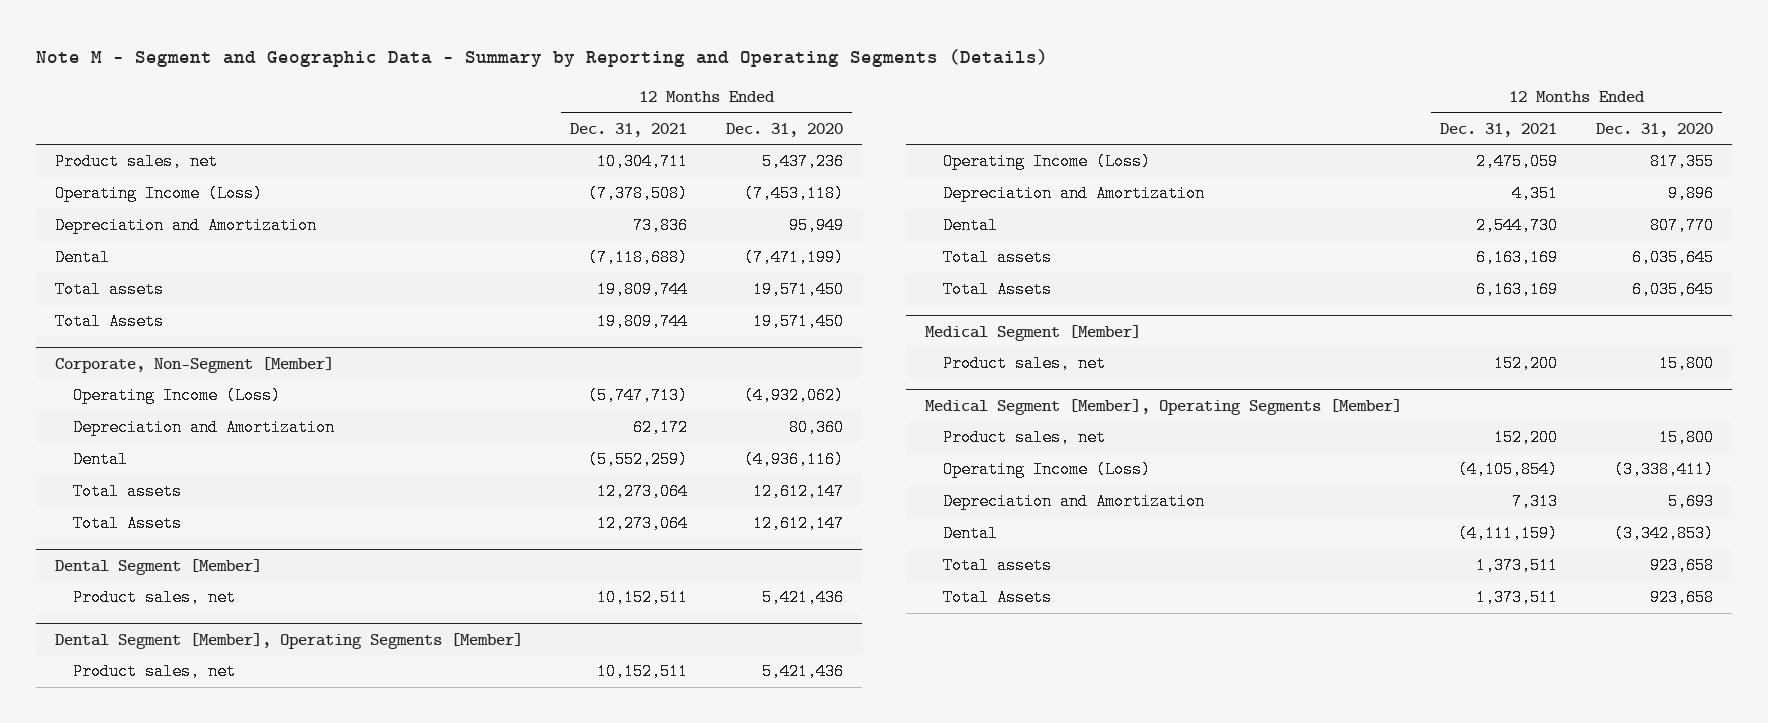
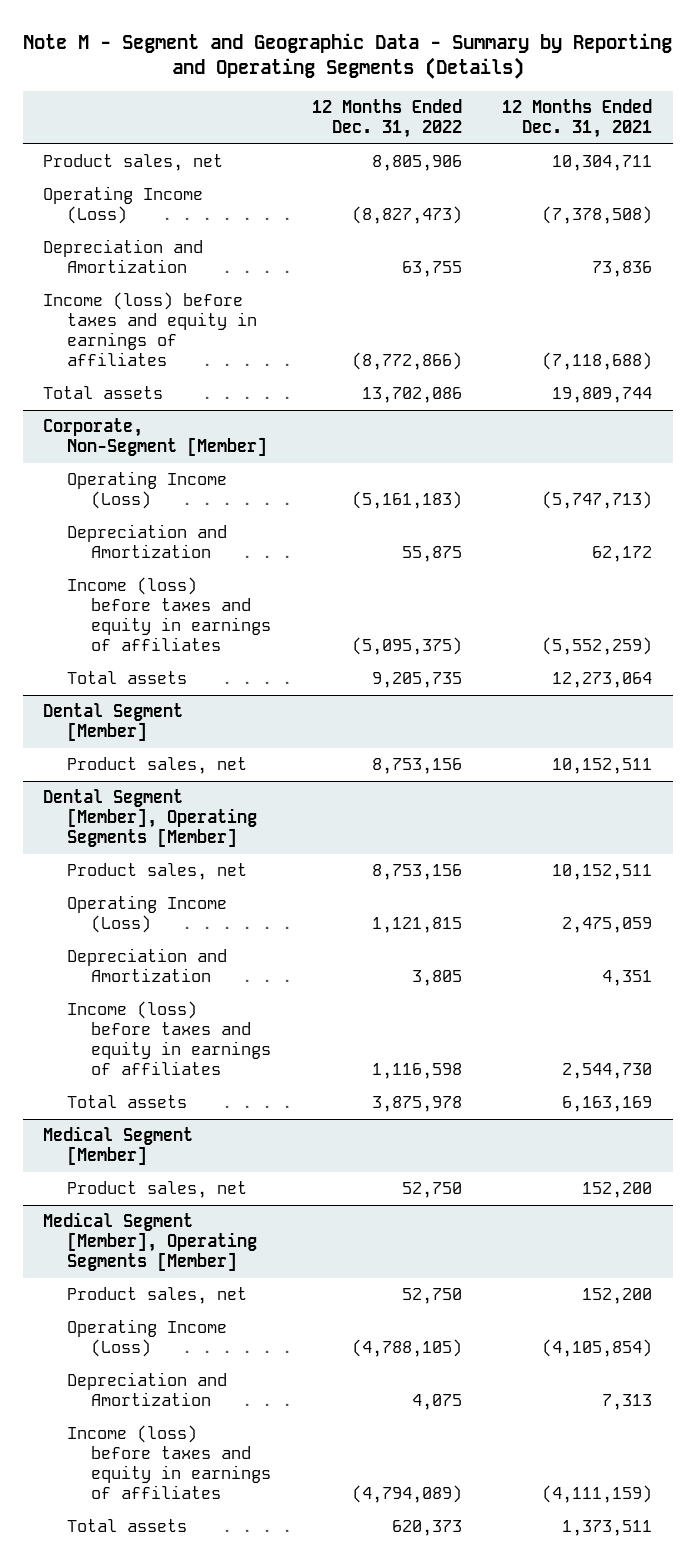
[725,122,843,137] Dec. 31, 2020 -> none
none -> [311,99,462,139] 12 Months Ended Dec. 31, 2022
[55,249,111,267] Dental -> [43,292,258,367] Income (loss) before taxes and equity in earnings of affiliates
[55,313,165,331] Total Assets -> none
[72,451,128,469] Dental -> [67,577,272,652] Income (loss) before taxes and equity in earnings of affiliates
[72,515,182,533] Total Assets -> none
[942,217,998,235] Dental -> [67,1001,272,1076] Income (loss) before taxes and equity in earnings of affiliates
[942,281,1052,299] Total Assets -> none
[942,525,998,543] Dental -> [67,1425,272,1500] Income (loss) before taxes and equity in earnings of affiliates
[942,589,1052,607] Total Assets -> none

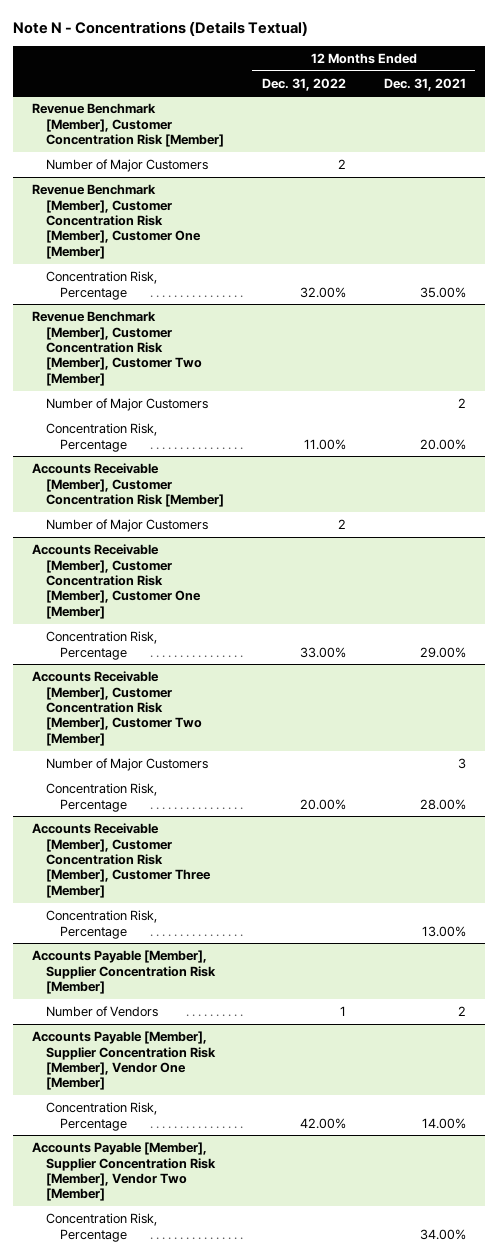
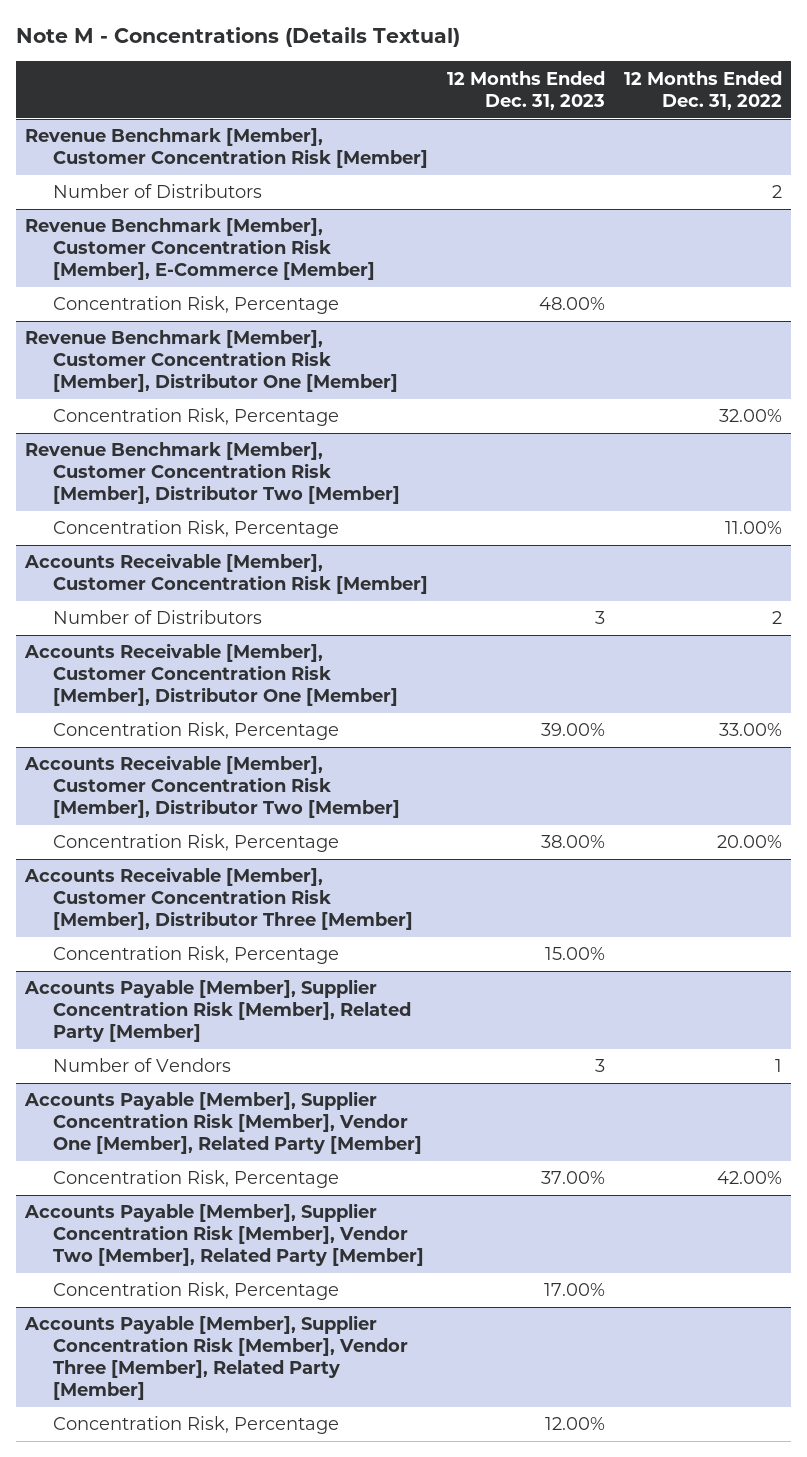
[12,20,308,36] Note N - Concentrations (Details Textual) -> [15,27,460,48] Note M - Concentrations (Details Textual)
[383,77,466,91] Dec. 31, 2021 -> none
none -> [446,70,605,110] 12 Months Ended Dec. 31, 2023
[45,159,208,173] Number of Major Customers -> none
none -> [52,184,262,199] Number of Distributors
none -> [25,218,375,281] Revenue Benchmark [Member], Customer Concentration Risk [Member], E-Commerce [Member]
none -> [52,296,339,315] Concentration Risk, Percentage
[31,184,201,259] Revenue Benchmark [Member], Customer Concentration Risk [Member], Customer One [Member] -> [25,330,398,393] Revenue Benchmark [Member], Customer Concentration Risk [Member], Distributor One [Member]
[45,398,208,412] Number of Major Customers -> none
[31,311,202,386] Revenue Benchmark [Member], Customer Concentration Risk [Member], Customer Two [Member] -> [25,442,400,505] Revenue Benchmark [Member], Customer Concentration Risk [Member], Distributor Two [Member]
[45,519,208,533] Number of Major Customers -> none
none -> [52,610,262,625] Number of Distributors
[31,544,201,619] Accounts Receivable [Member], Customer Concentration Risk [Member], Customer One [Member] -> [24,643,398,707] Accounts Receivable [Member], Customer Concentration Risk [Member], Distributor One [Member]
[45,758,208,772] Number of Major Customers -> none
[31,671,202,746] Accounts Receivable [Member], Customer Concentration Risk [Member], Customer Two [Member] -> [24,755,400,819] Accounts Receivable [Member], Customer Concentration Risk [Member], Distributor Two [Member]
[31,823,211,898] Accounts Receivable [Member], Customer Concentration Risk [Member], Customer Three [Member] -> [24,867,413,931] Accounts Receivable [Member], Customer Concentration Risk [Member], Distributor Three [Member]
[31,950,216,995] Accounts Payable [Member], Supplier Concentration Risk [Member] -> [24,979,411,1043] Accounts Payable [Member], Supplier Concentration Risk [Member], Related Party [Member]
[31,1031,216,1091] Accounts Payable [Member], Supplier Concentration Risk [Member], Vendor One [Member] -> [24,1091,422,1155] Accounts Payable [Member], Supplier Concentration Risk [Member], Vendor One [Member], Related Party [Member]
[31,1142,216,1202] Accounts Payable [Member], Supplier Concentration Risk [Member], Vendor Two [Member] -> [24,1203,424,1267] Accounts Payable [Member], Supplier Concentration Risk [Member], Vendor Two [Member], Related Party [Member]
none -> [24,1315,408,1401] Accounts Payable [Member], Supplier Concentration Risk [Member], Vendor Three [Member], Related Party [Member]
none -> [52,1416,339,1435] Concentration Risk, Percentage

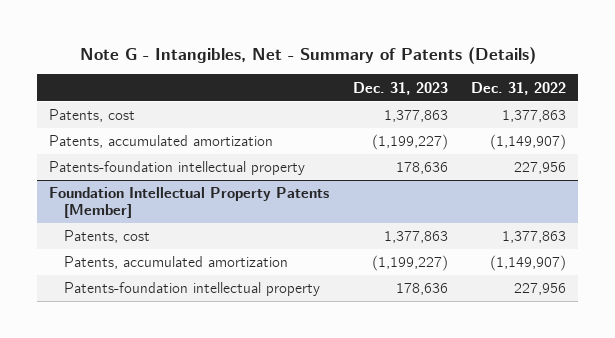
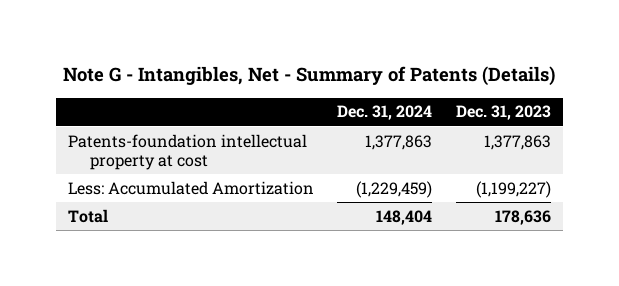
[471,81,567,95] Dec. 31, 2022 -> none
none -> [337,105,433,121] Dec. 31, 2024
[49,187,330,218] Foundation Intellectual Property Patents [Member] -> none
[63,230,150,244] Patents, cost -> none
[63,256,288,270] Patents, accumulated amortization -> none
[63,282,320,297] Patents-foundation intellectual property -> none
[49,109,136,123] Patents, cost -> [67,133,307,170] Patents-foundation intellectual property at cost
[49,135,274,149] Patents, accumulated amortization -> [67,180,314,195] Less: Accumulated Amortization
[49,161,306,176] Patents-foundation intellectual property -> [67,208,108,223] Total

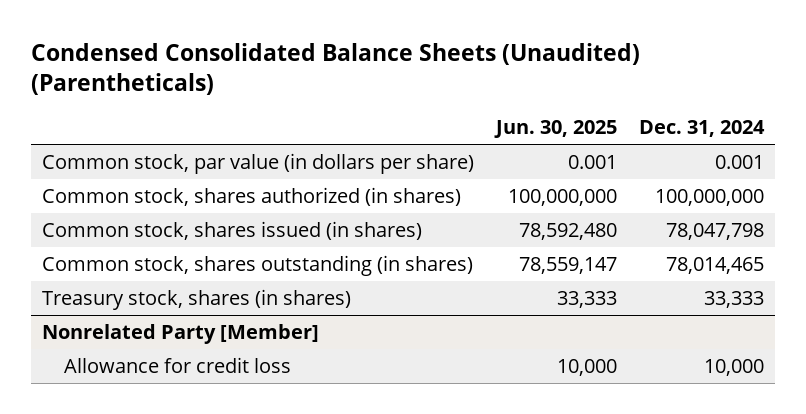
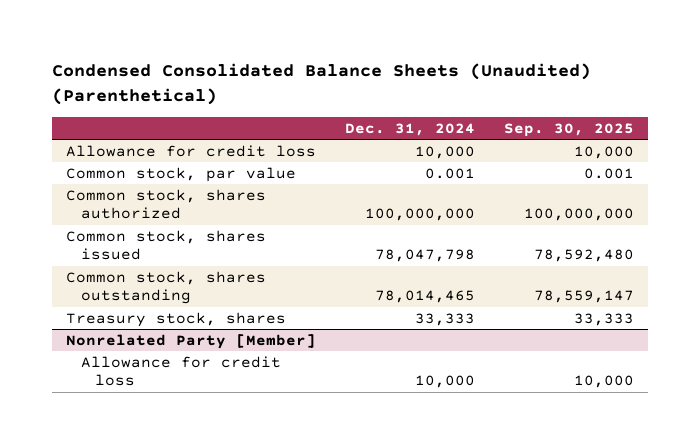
[30,43,640,96] Condensed Consolidated Balance Sheets (Unaudited) (Parentheticals) -> [51,63,591,106] Condensed Consolidated Balance Sheets (Unaudited) (Parenthetical)
[494,120,618,139] Jun. 30, 2025 -> none
none -> [503,122,634,137] Sep. 30, 2025
none -> [66,144,317,157] Allowance for credit loss
[42,152,475,174] Common stock, par value (in dollars per share) -> [66,166,297,182] Common stock, par value
[42,186,462,206] Common stock, shares authorized (in shares) -> [66,188,267,220] Common stock, shares authorized
[42,220,423,240] Common stock, shares issued (in shares) -> [66,229,267,261] Common stock, shares issued
[42,254,474,276] Common stock, shares outstanding (in shares) -> [66,270,267,305] Common stock, shares outstanding
[42,288,352,310] Treasury stock, shares (in shares) -> [66,311,287,327] Treasury stock, shares

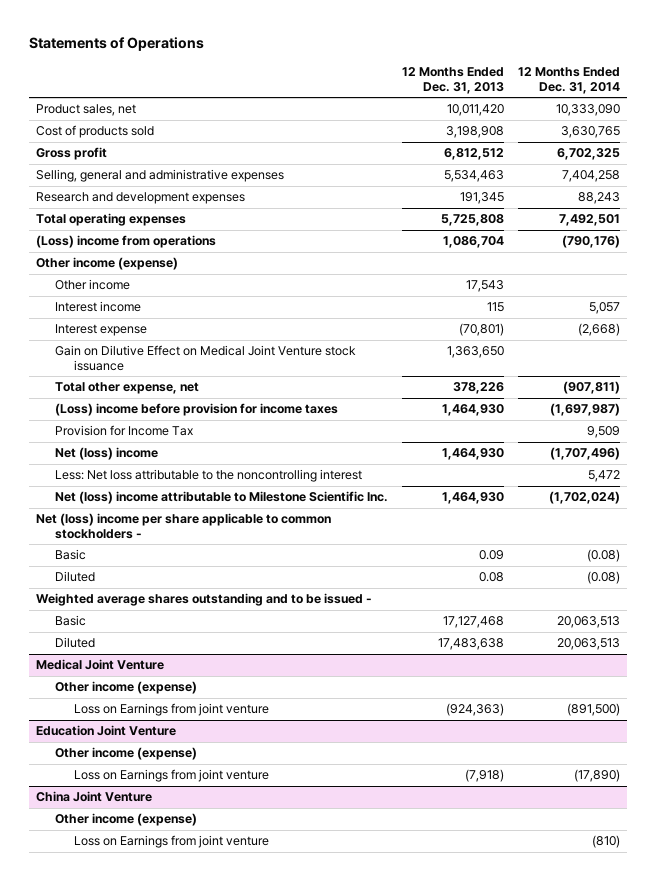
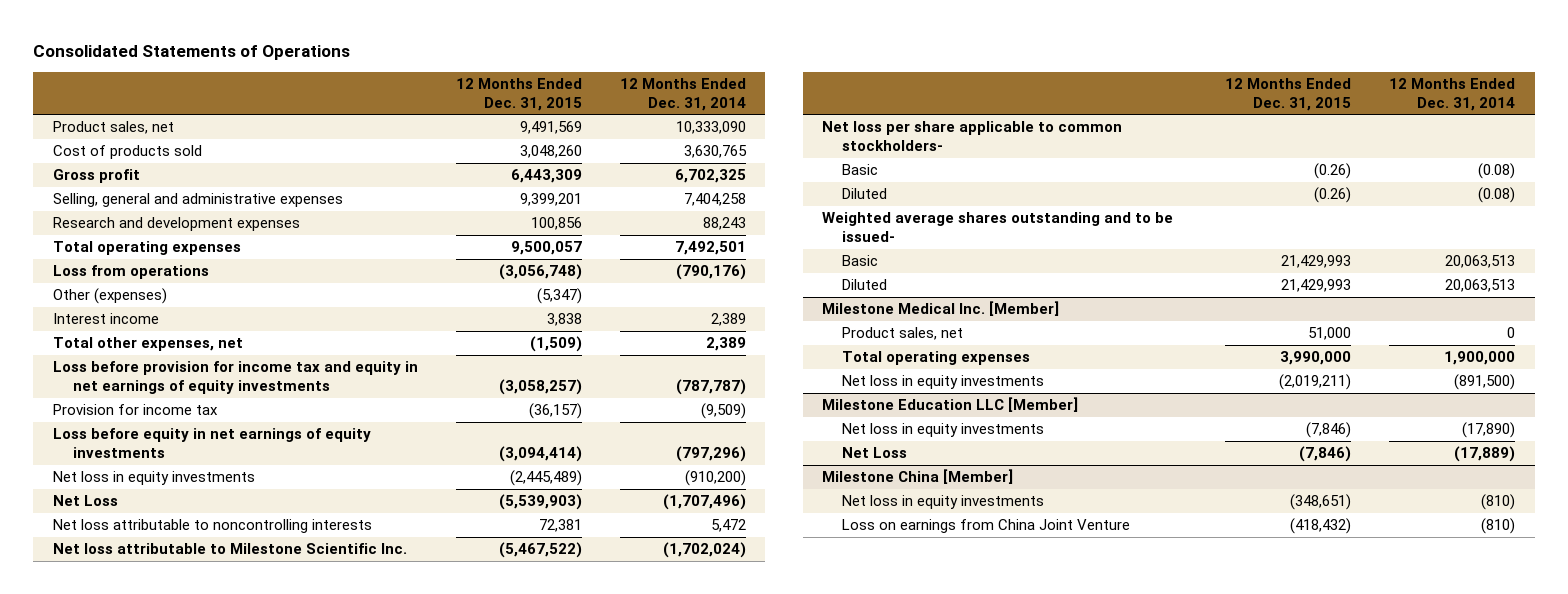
[28,37,204,52] Statements of Operations -> [33,44,351,60] Consolidated Statements of Operations
[402,66,505,94] 12 Months Ended Dec. 31, 2013 -> none
none -> [455,77,582,111] 12 Months Ended Dec. 31, 2015
[35,257,178,271] Other income (expense) -> none
[55,279,131,291] Other income -> none
[55,324,148,337] Interest expense -> none
[55,345,357,372] Gain on Dilutive Effect on Medical Joint Venture stock issuance -> none
[55,403,339,417] (Loss) income before provision for income taxes -> none
[35,235,216,249] (Loss) income from operations -> [52,265,209,280] Loss from operations
none -> [52,288,167,305] Other (expenses)
[589,302,621,315] 5,057 -> [711,313,747,327] 2,389
[55,382,200,395] Total other expense, net -> [52,337,243,352] Total other expenses, net
[563,381,621,395] (907,811) -> [706,337,747,352] 2,389
none -> [52,361,418,395] Loss before provision for income tax and equity in net earnings of equity investments
[55,425,194,437] Provision for Income Tax -> [52,404,218,416] Provision for income tax
[587,426,621,439] 9,509 -> [701,403,747,420] (9,509)
none -> [52,428,371,459] Loss before equity in net earnings of equity investments
none -> [52,471,255,486] Net loss in equity investments
[55,447,159,461] Net (loss) income -> [52,495,118,507] Net Loss
[55,469,363,483] Less: Net loss attributable to the noncontrolling interest -> [52,519,372,534] Net loss attributable to noncontrolling interests
[55,491,389,505] Net (loss) income attributable to Milestone Scientific Inc. -> [52,543,407,555] Net loss attributable to Milestone Scientific Inc.
[35,513,331,540] Net (loss) income per share applicable to common stockholders - -> [821,121,1122,152] Net loss per share applicable to common stockholders-
[35,593,372,607] Weighted average shares outstanding and to be issued - -> [821,212,1173,243] Weighted average shares outstanding and to be issued-
[35,659,164,671] Medical Joint Venture -> none
[55,681,198,695] Other income (expense) -> none
[35,725,176,737] Education Joint Venture -> none
[55,747,198,761] Other income (expense) -> none
[35,791,152,803] China Joint Venture -> none
[55,813,198,827] Other income (expense) -> none
none -> [821,301,1059,317] Milestone Medical Inc. [Member]
none -> [842,327,964,341] Product sales, net
none -> [842,351,1031,366] Total operating expenses
[74,703,270,717] Loss on Earnings from joint venture -> [842,375,1045,390] Net loss in equity investments
none -> [821,397,1078,413] Milestone Education LLC [Member]
[74,769,270,783] Loss on Earnings from joint venture -> [842,423,1045,438] Net loss in equity investments
none -> [842,447,908,459] Net Loss
none -> [821,469,1013,485] Milestone China [Member]
[74,835,270,849] Loss on Earnings from joint venture -> [842,495,1045,510] Net loss in equity investments
none -> [842,519,1131,534] Loss on earnings from China Joint Venture

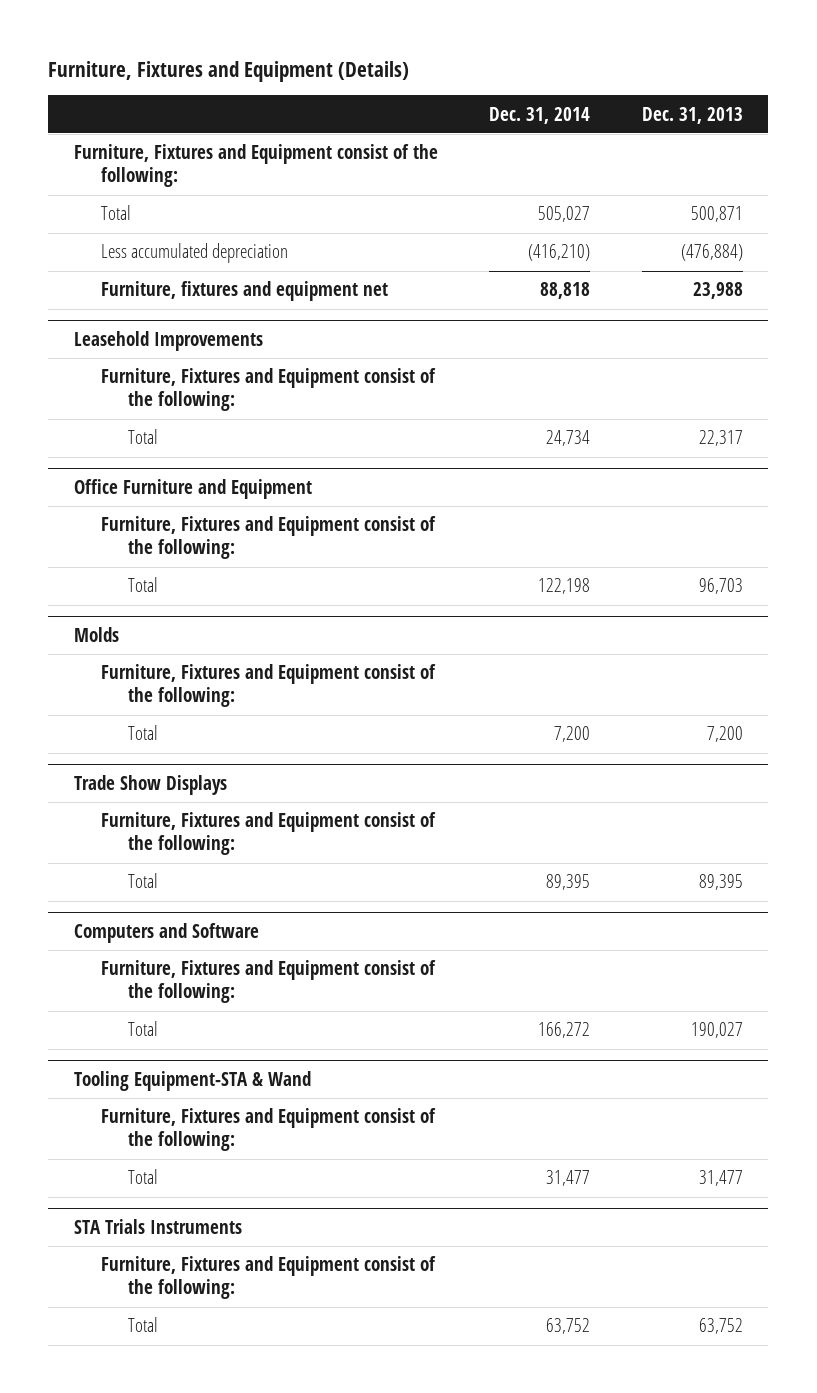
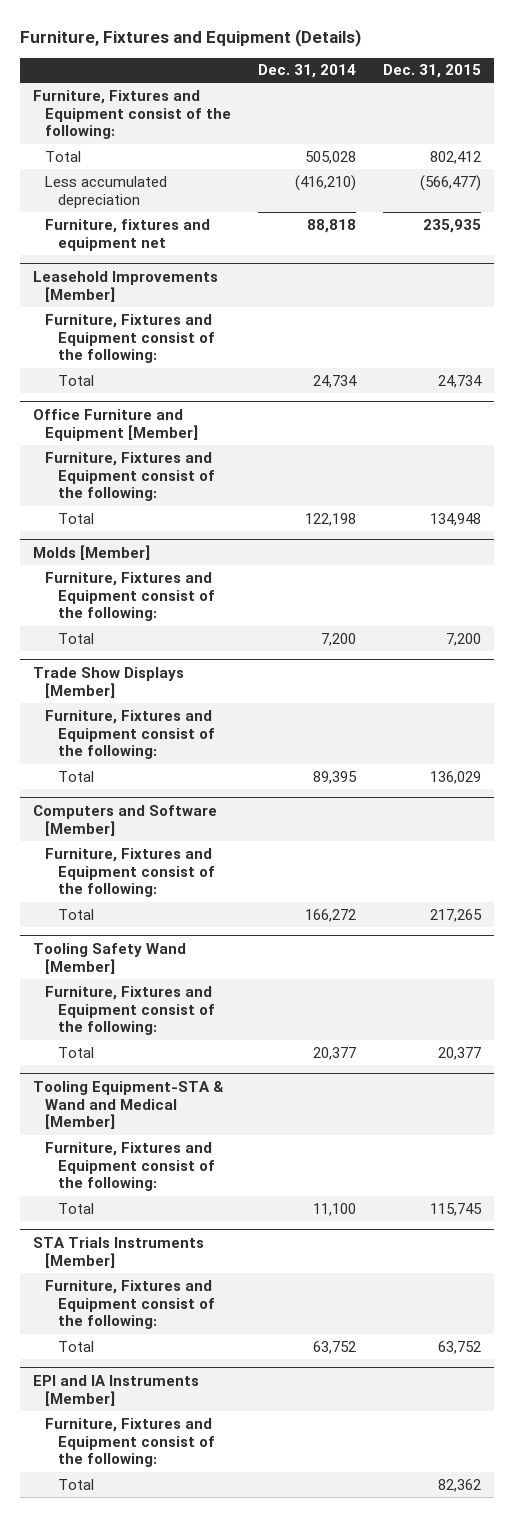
[641,106,743,124] Dec. 31, 2013 -> none
none -> [382,64,481,79] Dec. 31, 2015
[538,206,591,223] 505,027 -> [304,150,356,164] 505,028
[74,330,264,351] Leasehold Improvements -> [33,270,219,302] Leasehold Improvements [Member]
[74,478,313,499] Office Furniture and Equipment -> [33,408,199,441] Office Furniture and Equipment [Member]
[74,626,120,642] Molds -> [33,544,151,560] Molds [Member]
[74,774,228,795] Trade Show Displays -> [33,666,185,698] Trade Show Displays [Member]
[74,922,260,943] Computers and Software -> [33,804,218,836] Computers and Software [Member]
[74,1070,312,1091] Tooling Equipment-STA & Wand -> none
none -> [33,942,187,974] Tooling Safety Wand [Member]
[74,1218,243,1234] STA Trials Instruments -> none
[546,1170,591,1187] 31,477 -> [312,1046,356,1060] 20,377
none -> [33,1080,225,1130] Tooling Equipment-STA & Wand and Medical [Member]
none -> [57,1202,94,1214] Total
none -> [33,1236,205,1268] STA Trials Instruments [Member]
none -> [45,1279,215,1330] Furniture, Fixtures and Equipment consist of the following:
none -> [33,1374,200,1406] EPI and IA Instruments [Member]
none -> [45,1417,215,1468] Furniture, Fixtures and Equipment consist of the following:
none -> [57,1478,94,1490] Total

